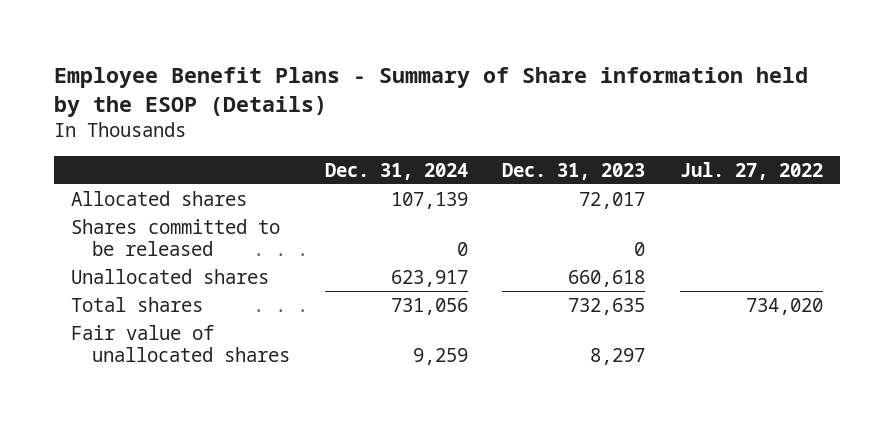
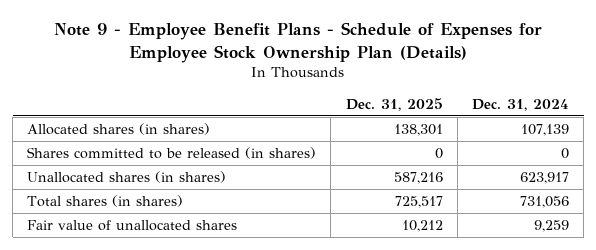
[53,66,808,118] Employee Benefit Plans - Summary of Share information held by the ESOP (Details) -> [54,22,543,63] Note 9 - Employee Benefit Plans - Schedule of Expenses for Employee Stock Ownership Plan (Details)
[502,162,646,180] Dec. 31, 2023 -> none
[679,161,823,180] Jul. 27, 2022 -> none
none -> [345,97,443,111] Dec. 31, 2025
[70,190,247,206] Allocated shares -> [27,122,211,135] Allocated shares (in shares)
[70,218,280,256] Shares committed to be released -> [27,146,317,159] Shares committed to be released (in shares)
[70,268,269,284] Unallocated shares -> [27,170,227,183] Unallocated shares (in shares)
[70,296,203,312] Total shares -> [27,194,184,207] Total shares (in shares)

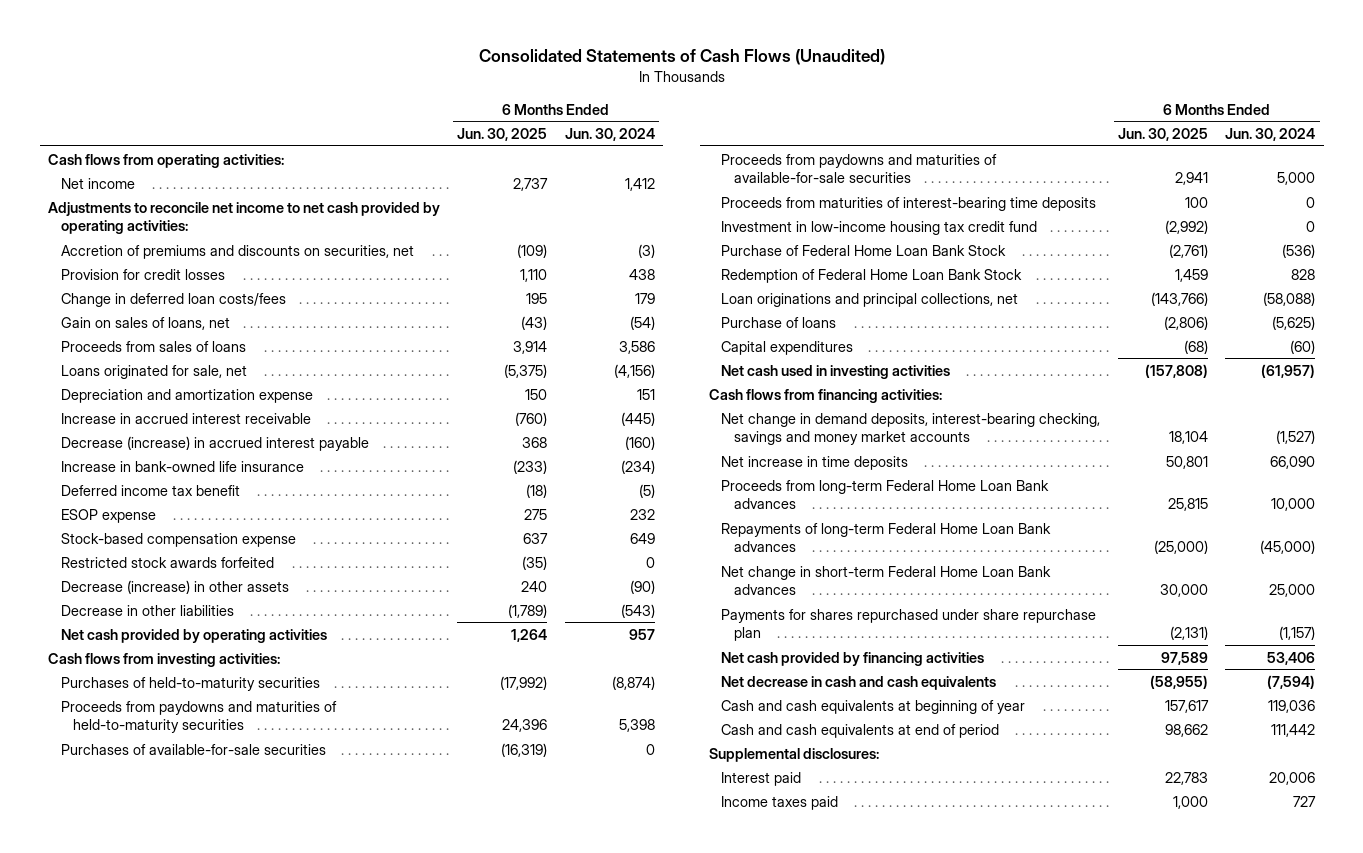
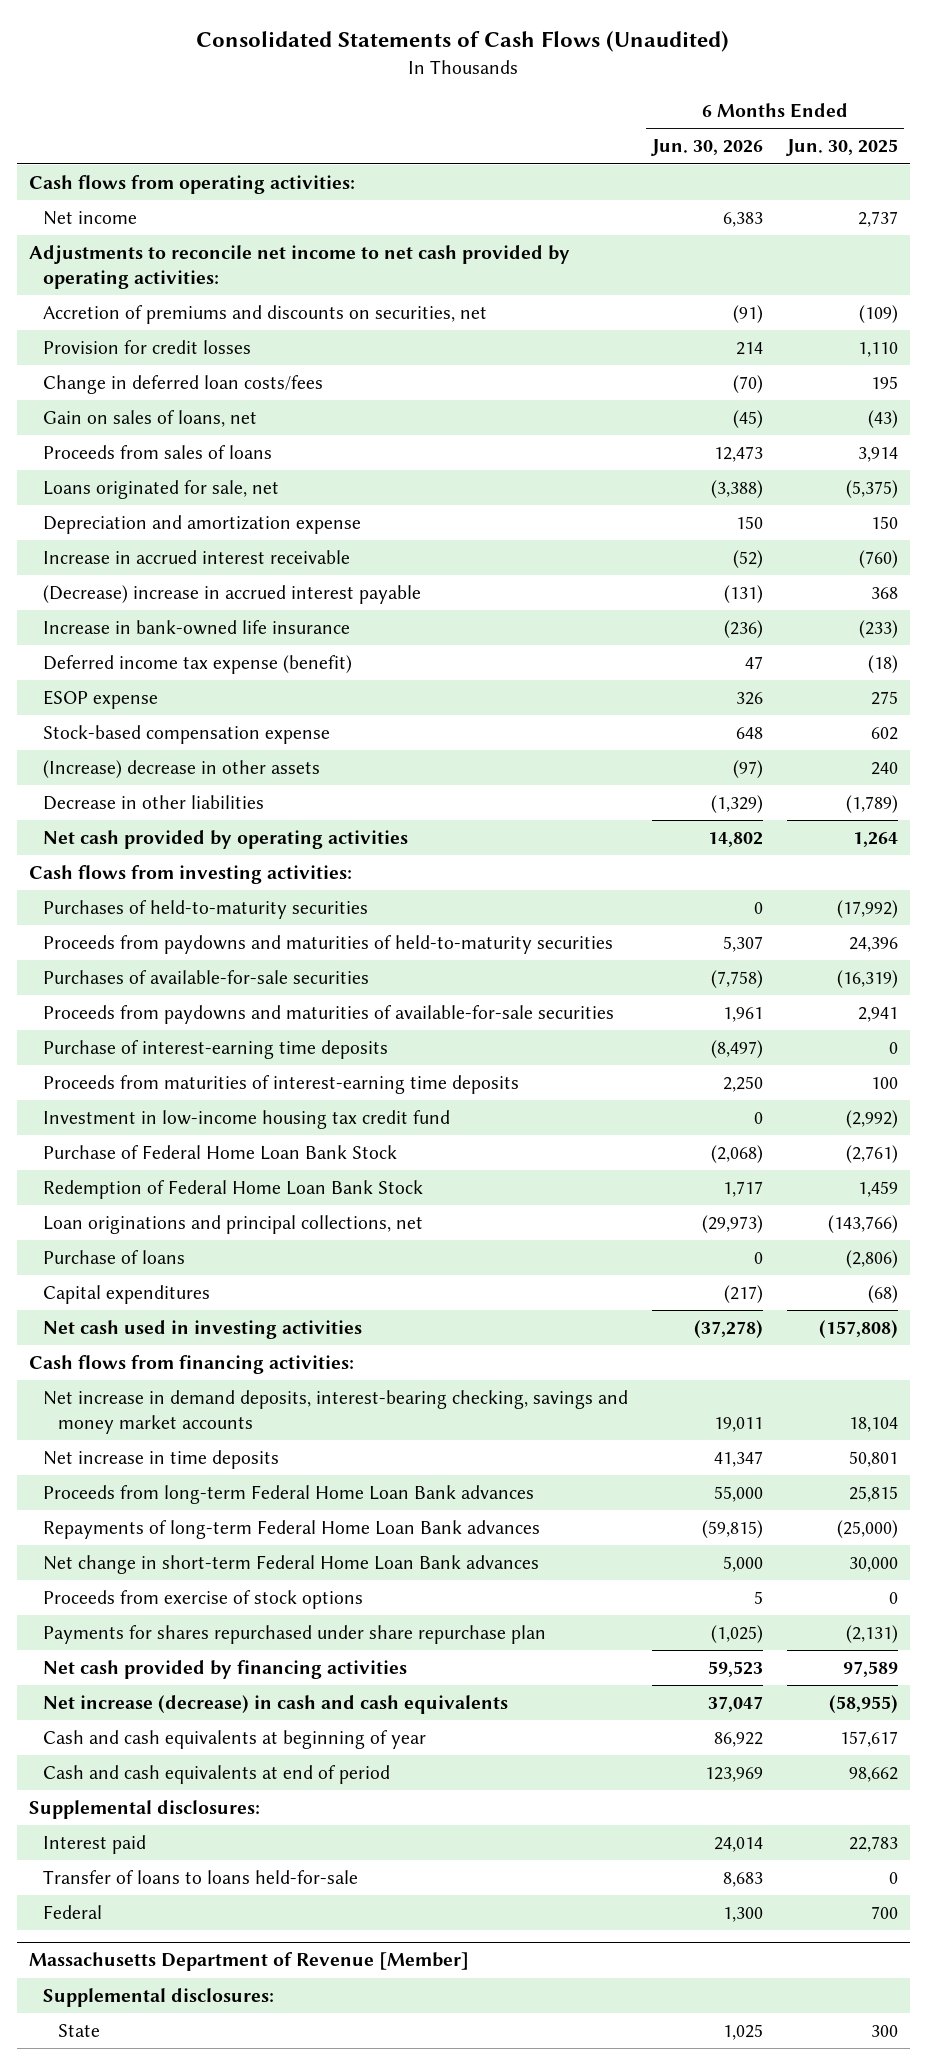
[564,128,655,142] Jun. 30, 2024 -> none
none -> [651,139,764,157] Jun. 30, 2026
[60,435,369,451] Decrease (increase) in accrued interest payable -> [43,584,422,604] (Decrease) increase in accrued interest payable
[60,484,240,496] Deferred income tax benefit -> [43,654,353,674] Deferred income tax expense (benefit)
[60,556,274,568] Restricted stock awards forfeited -> none
[523,532,549,544] 637 -> [871,726,899,740] 602
[60,579,289,594] Decrease (increase) in other assets -> [43,759,321,778] (Increase) decrease in other assets
none -> [43,1039,389,1059] Purchase of interest-earning time deposits
[721,196,1097,211] Proceeds from maturities of interest-bearing time deposits -> [43,1074,520,1094] Proceeds from maturities of interest-earning time deposits
[721,412,1101,445] Net change in demand deposits, interest-bearing checking, savings and money market accounts -> [43,1389,629,1434] Net increase in demand deposits, interest-bearing checking, savings and money market accounts
none -> [43,1589,364,1609] Proceeds from exercise of stock options
[721,675,997,690] Net decrease in cash and cash equivalents -> [43,1694,509,1714] Net increase (decrease) in cash and cash equivalents
[721,795,839,810] Income taxes paid -> none
none -> [43,1869,359,1884] Transfer of loans to loans held-for-sale
none -> [43,1904,103,1919] Federal
none -> [28,1952,469,1972] Massachusetts Department of Revenue [Member]
none -> [43,1987,275,2007] Supplemental disclosures:
none -> [57,2023,100,2037] State

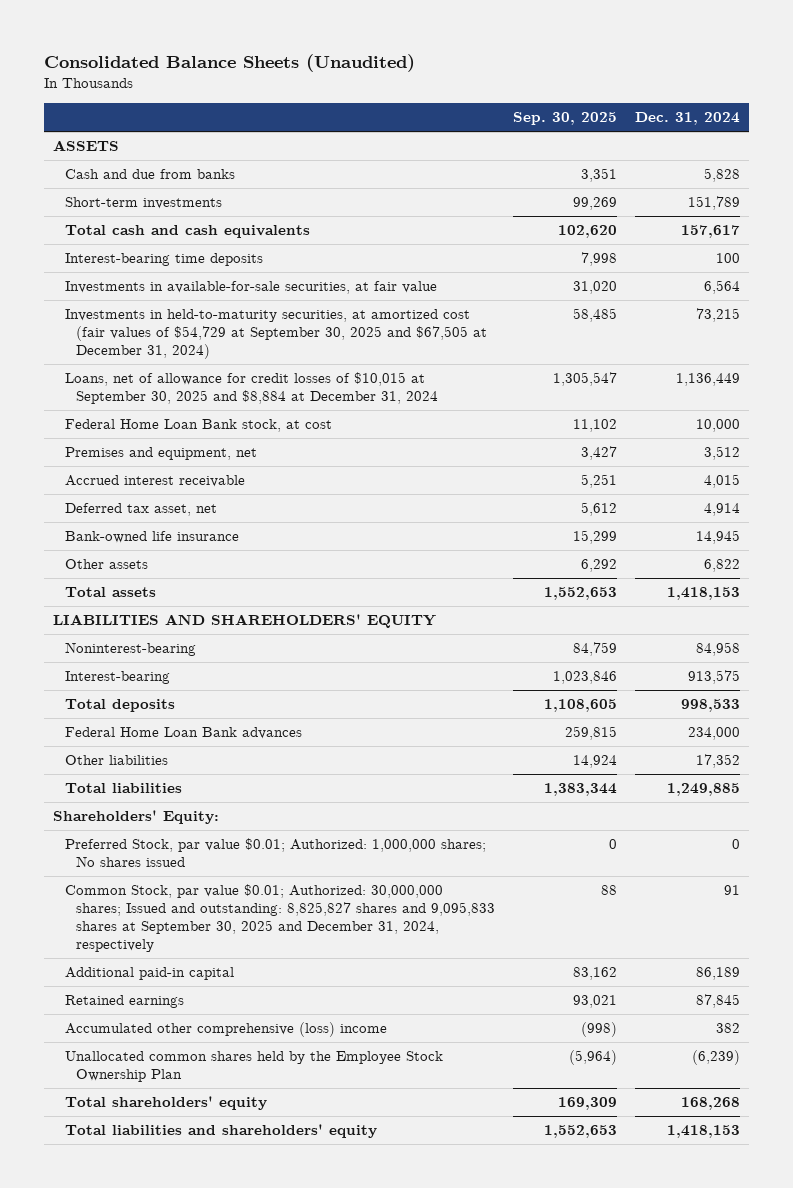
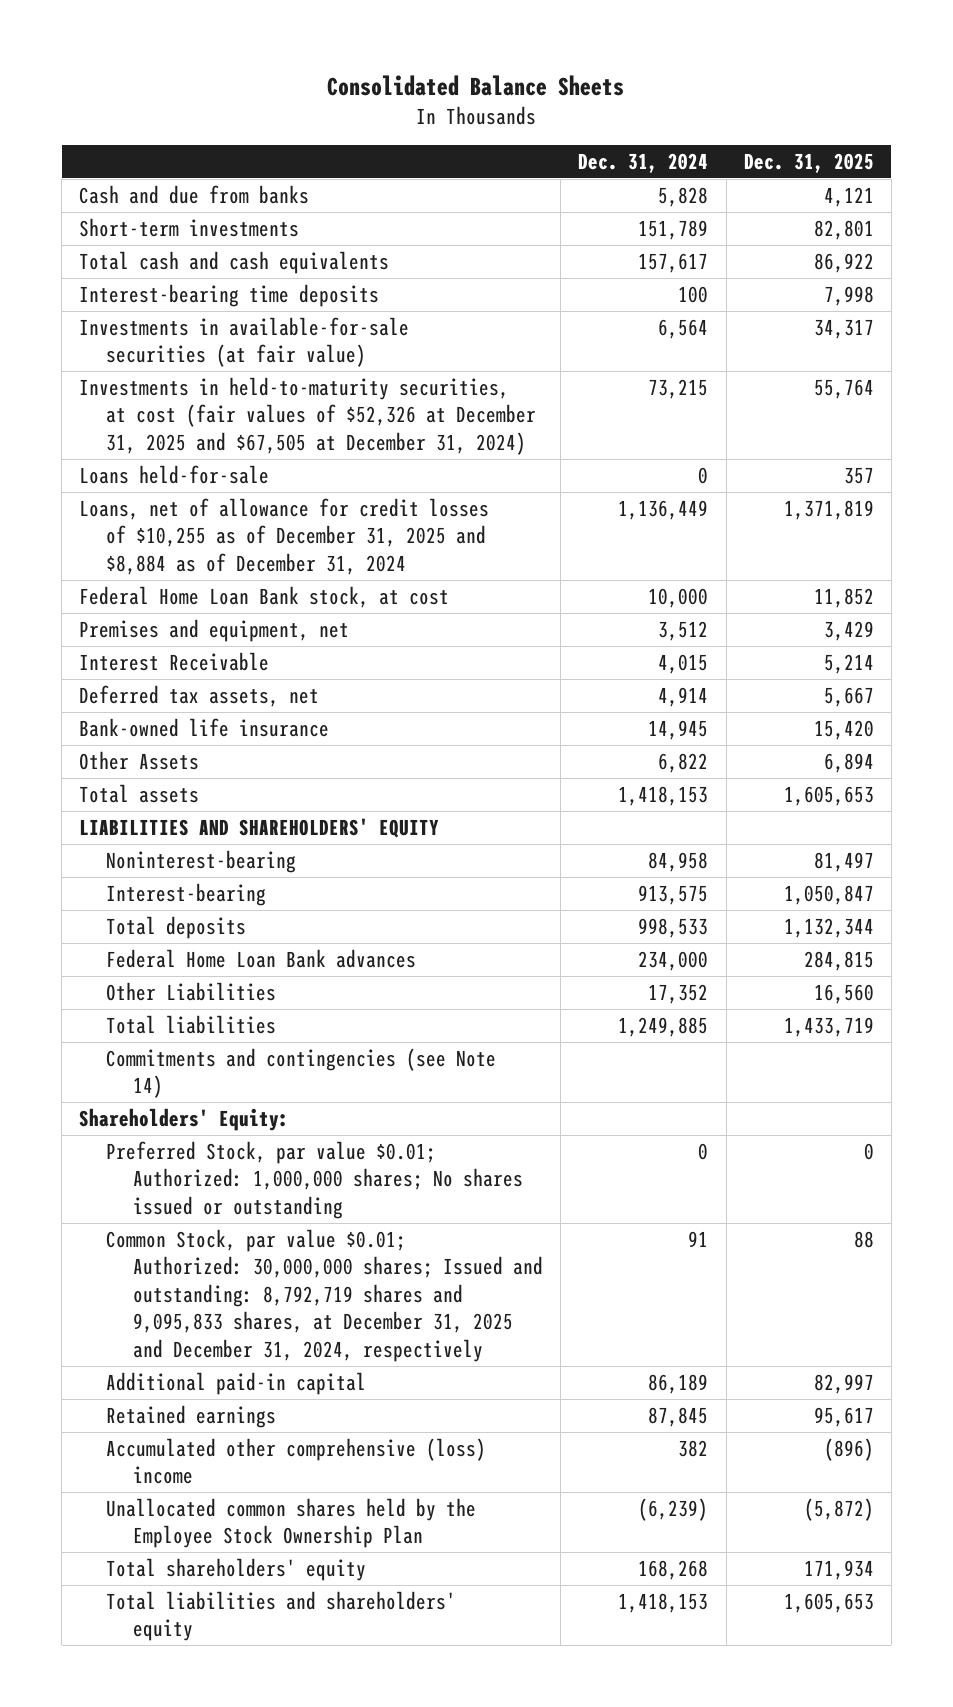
[44,53,416,72] Consolidated Balance Sheets (Unaudited) -> [327,74,625,96] Consolidated Balance Sheets
[512,112,617,126] Sep. 30, 2025 -> none
none -> [743,152,874,173] Dec. 31, 2025
[53,140,120,152] ASSETS -> none
[64,281,437,295] Investments in available-for-sale securities, at fair value -> [79,316,410,368] Investments in available-for-sale securities (at fair value)
[64,309,487,360] Investments in held-to-maturity securities, at amortized cost (fair values of $54,729 at September 30, 2025 and $67,505 at December 31, 2024) -> [79,376,537,455] Investments in held-to-maturity securities, at cost (fair values of $52,326 at December 31, 2025 and $67,505 at December 31, 2024)
none -> [79,464,270,484] Loans held-for-sale
[64,372,438,405] Loans, net of allowance for credit losses of $10,015 at September 30, 2025 and $8,884 at December 31, 2024 -> [79,497,490,575] Loans, net of allowance for credit losses of $10,255 as of December 31, 2025 and $8,884 as of December 31, 2024
[64,475,245,488] Accrued interest receivable -> [79,651,270,671] Interest Receivable
[64,503,217,517] Deferred tax asset, net -> [79,684,320,707] Deferred tax assets, net
[64,559,148,570] Other assets -> [79,750,200,770] Other Assets
[64,755,168,766] Other liabilities -> [106,981,277,1001] Other Liabilities
none -> [106,1047,497,1099] Commitments and contingencies (see Note 14)
[64,838,486,868] Preferred Stock, par value $0.01; Authorized: 1,000,000 shares; No shares issued -> [106,1140,524,1219] Preferred Stock, par value $0.01; Authorized: 1,000,000 shares; No shares issued or outstanding
[64,884,495,953] Common Stock, par value $0.01; Authorized: 30,000,000 shares; Issued and outstanding: 8,825,827 shares and 9,095,833 shares at September 30, 2025 and December 31, 2024, respectively -> [106,1228,544,1362] Common Stock, par value $0.01; Authorized: 30,000,000 shares; Issued and outstanding: 8,792,719 shares and 9,095,833 shares, at December 31, 2025 and December 31, 2024, respectively

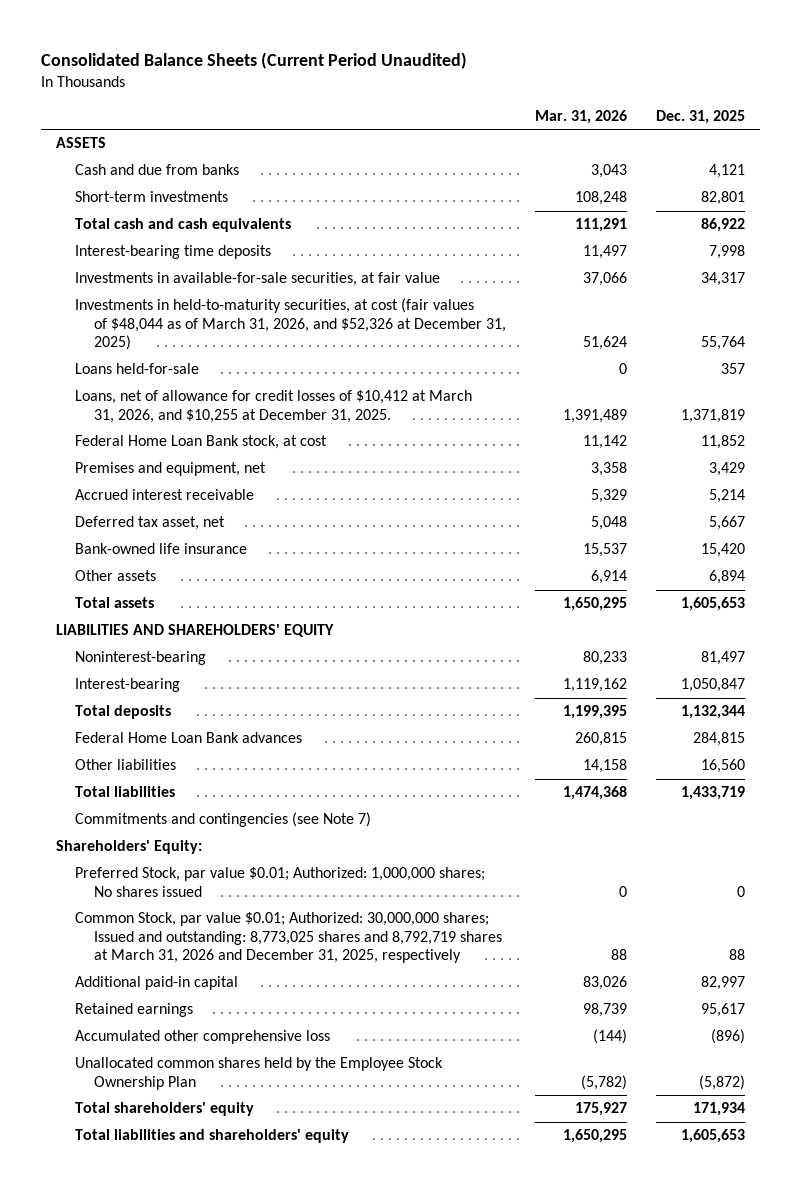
[327,74,625,96] Consolidated Balance Sheets -> [41,51,468,69] Consolidated Balance Sheets (Current Period Unaudited)
[578,152,709,173] Dec. 31, 2024 -> none
none -> [534,109,627,124] Mar. 31, 2026
none -> [55,137,106,149] ASSETS
[79,316,410,368] Investments in available-for-sale securities (at fair value) -> [74,272,440,287] Investments in available-for-sale securities, at fair value
[79,376,537,455] Investments in held-to-maturity securities, at cost (fair values of $52,326 at December 31, 2025 and $67,505 at December 31, 2024) -> [74,298,506,351] Investments in held-to-maturity securities, at cost (fair values of $48,044 as of March 31, 2026, and $52,326 at December 31, 2025)
[79,497,490,575] Loans, net of allowance for credit losses of $10,255 as of December 31, 2025 and $8,884 as of December 31, 2024 -> [74,390,472,423] Loans, net of allowance for credit losses of $10,412 at March 31, 2026, and $10,255 at December 31, 2025.
[79,651,270,671] Interest Receivable -> [74,489,254,501] Accrued interest receivable
[79,684,320,707] Deferred tax assets, net -> [74,516,225,531] Deferred tax asset, net
[79,750,200,770] Other Assets -> [74,570,156,582] Other assets
[106,981,277,1001] Other Liabilities -> [74,759,176,771] Other liabilities
[106,1047,497,1099] Commitments and contingencies (see Note 14) -> [74,812,371,828] Commitments and contingencies (see Note 7)
[106,1140,524,1219] Preferred Stock, par value $0.01; Authorized: 1,000,000 shares; No shares issued or outstanding -> [74,867,485,897] Preferred Stock, par value $0.01; Authorized: 1,000,000 shares; No shares issued
[106,1228,544,1362] Common Stock, par value $0.01; Authorized: 30,000,000 shares; Issued and outstanding: 8,792,719 shares and 9,095,833 shares, at December 31, 2025 and December 31, 2024, respectively -> [74,912,502,964] Common Stock, par value $0.01; Authorized: 30,000,000 shares; Issued and outstanding: 8,773,025 shares and 8,792,719 shares at March 31, 2026 and December 31, 2025, respectively
[106,1437,487,1485] Accumulated other comprehensive (loss) income -> [74,1030,330,1045] Accumulated other comprehensive loss

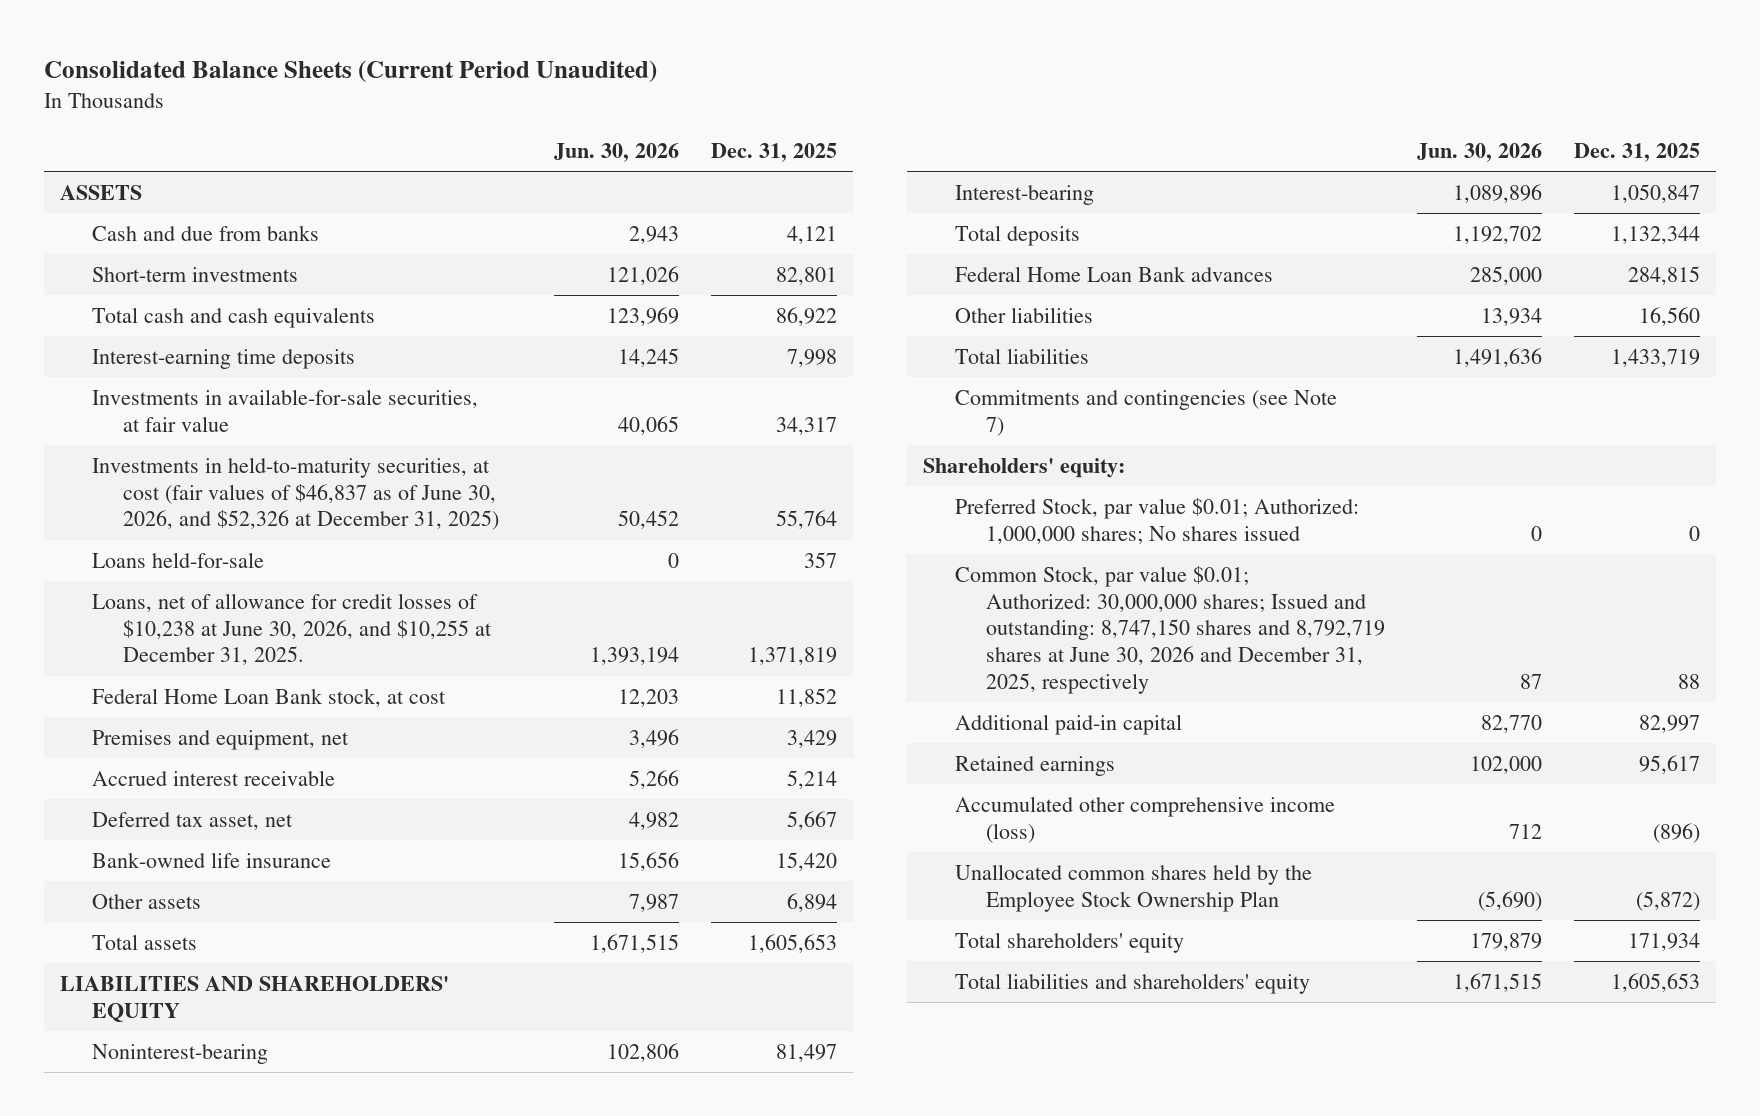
[534,109,627,124] Mar. 31, 2026 -> none
none -> [553,142,679,162] Jun. 30, 2026
[74,245,271,260] Interest-bearing time deposits -> [91,348,355,369] Interest-earning time deposits
[74,298,506,351] Investments in held-to-maturity securities, at cost (fair values of $48,044 as of March 31, 2026, and $52,326 at December 31, 2025) -> [91,456,499,531] Investments in held-to-maturity securities, at cost (fair values of $46,837 as of June 30, 2026, and $52,326 at December 31, 2025)
[74,390,472,423] Loans, net of allowance for credit losses of $10,412 at March 31, 2026, and $10,255 at December 31, 2025. -> [91,592,492,666] Loans, net of allowance for credit losses of $10,238 at June 30, 2026, and $10,255 at December 31, 2025.
[55,840,202,855] Shareholders' Equity: -> [923,457,1126,478] Shareholders' equity:
[74,912,502,964] Common Stock, par value $0.01; Authorized: 30,000,000 shares; Issued and outstanding: 8,773,025 shares and 8,792,719 shares at March 31, 2026 and December 31, 2025, respectively -> [954,565,1385,694] Common Stock, par value $0.01; Authorized: 30,000,000 shares; Issued and outstanding: 8,747,150 shares and 8,792,719 shares at June 30, 2026 and December 31, 2025, respectively
[74,1030,330,1045] Accumulated other comprehensive loss -> [954,795,1335,843] Accumulated other comprehensive income (loss)

